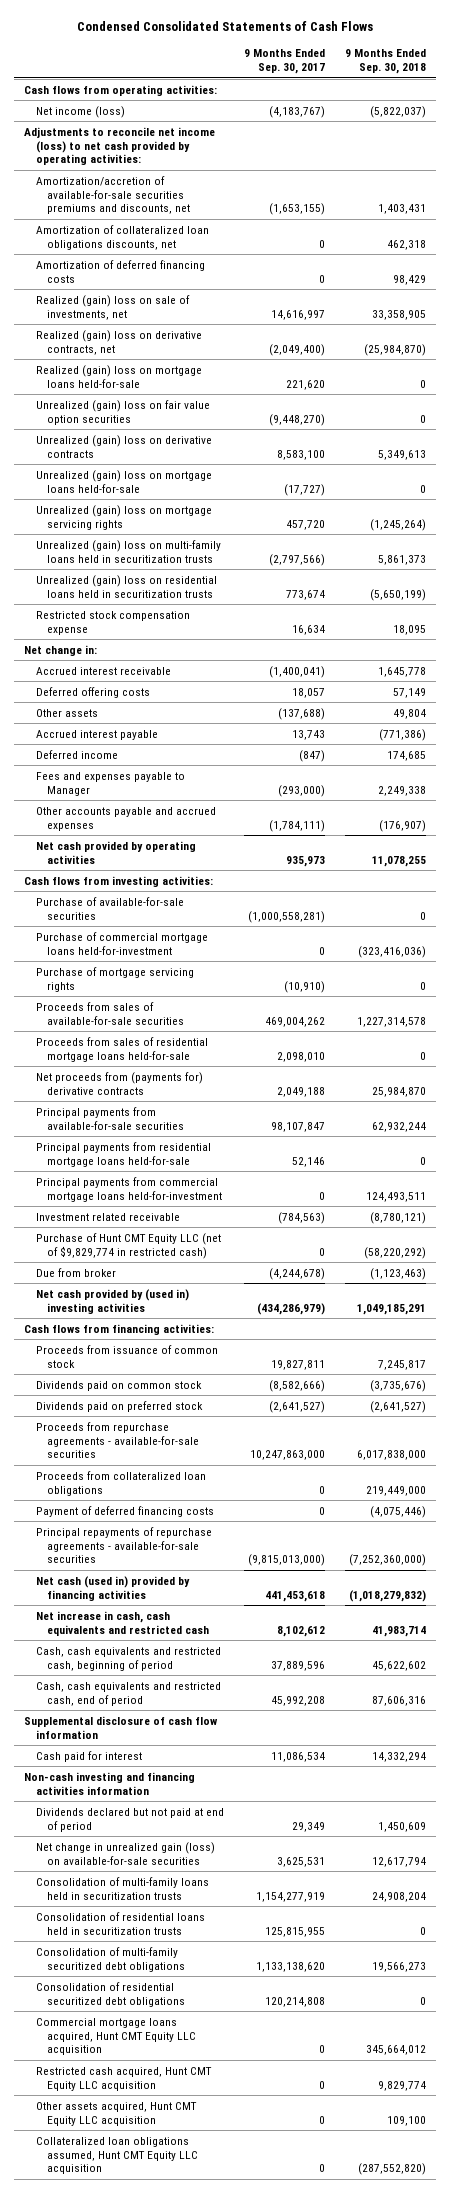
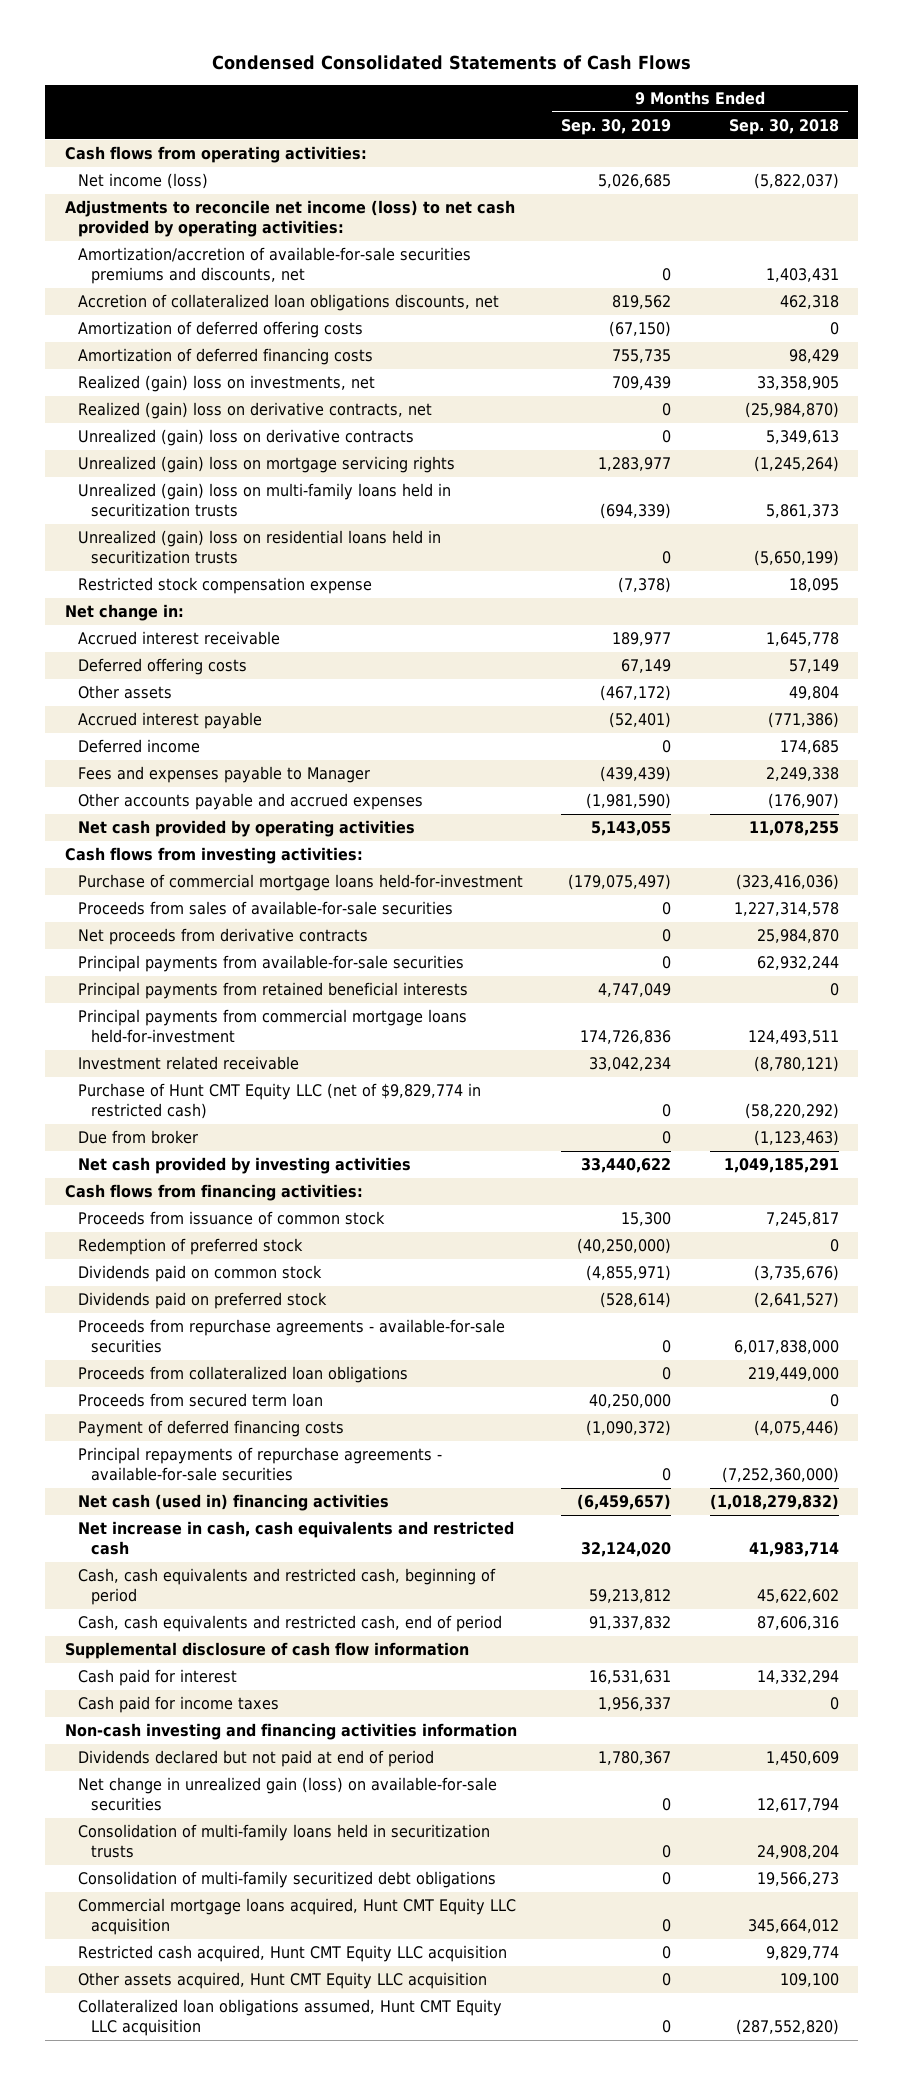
[243,49,325,75] 9 Months Ended Sep. 30, 2017 -> none
none -> [561,118,672,135] Sep. 30, 2019
[35,224,209,250] Amortization of collateralized loan obligations discounts, net -> [77,294,499,312] Accretion of collateralized loan obligations discounts, net
none -> [77,321,363,339] Amortization of deferred offering costs
[35,294,190,320] Realized (gain) loss on sale of investments, net -> [77,375,375,393] Realized (gain) loss on investments, net
[35,364,202,388] Realized (gain) loss on mortgage loans held-for-sale -> none
[35,399,210,425] Unrealized (gain) loss on fair value option securities -> none
[35,469,212,493] Unrealized (gain) loss on mortgage loans held-for-sale -> none
[35,896,184,920] Purchase of available-for-sale securities -> none
[35,966,194,992] Purchase of mortgage servicing rights -> none
[35,1036,208,1062] Proceeds from sales of residential mortgage loans held-for-sale -> none
[35,1071,203,1095] Net proceeds from (payments for) derivative contracts -> [77,928,368,946] Net proceeds from derivative contracts
[35,1141,211,1167] Principal payments from residential mortgage loans held-for-sale -> none
none -> [77,982,468,1000] Principal payments from retained beneficial interests
[35,1288,189,1314] Net cash provided by (used in) investing activities -> [77,1157,411,1175] Net cash provided by investing activities
none -> [77,1238,303,1256] Redemption of preferred stock
none -> [77,1393,323,1408] Proceeds from secured term loan
[35,1575,190,1601] Net cash (used in) provided by financing activities -> [77,1494,389,1512] Net cash (used in) financing activities
none -> [77,1696,279,1714] Cash paid for income taxes
[35,1911,205,1935] Consolidation of residential loans held in securitization trusts -> none
[35,1981,186,2007] Consolidation of residential securitized debt obligations -> none

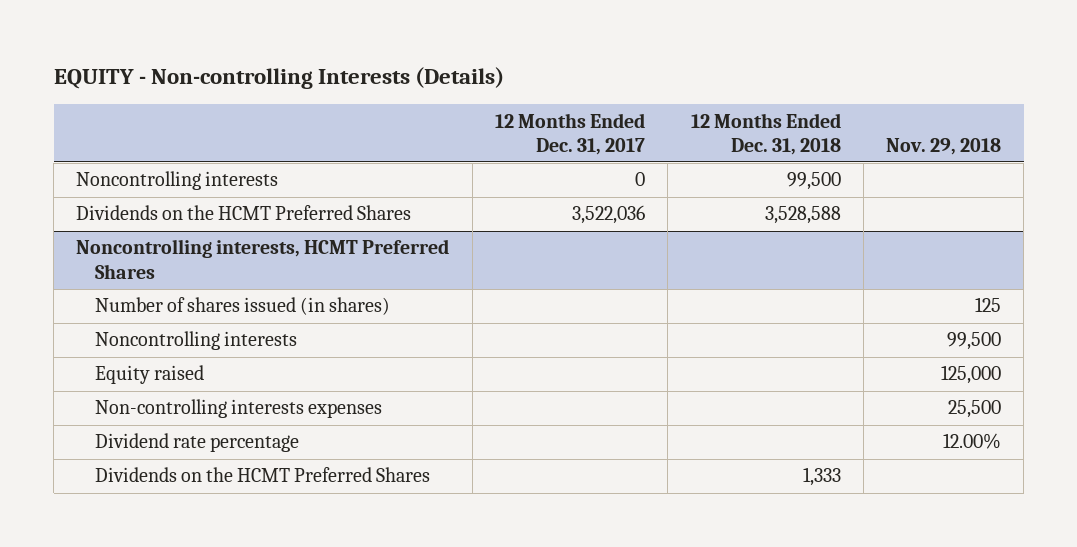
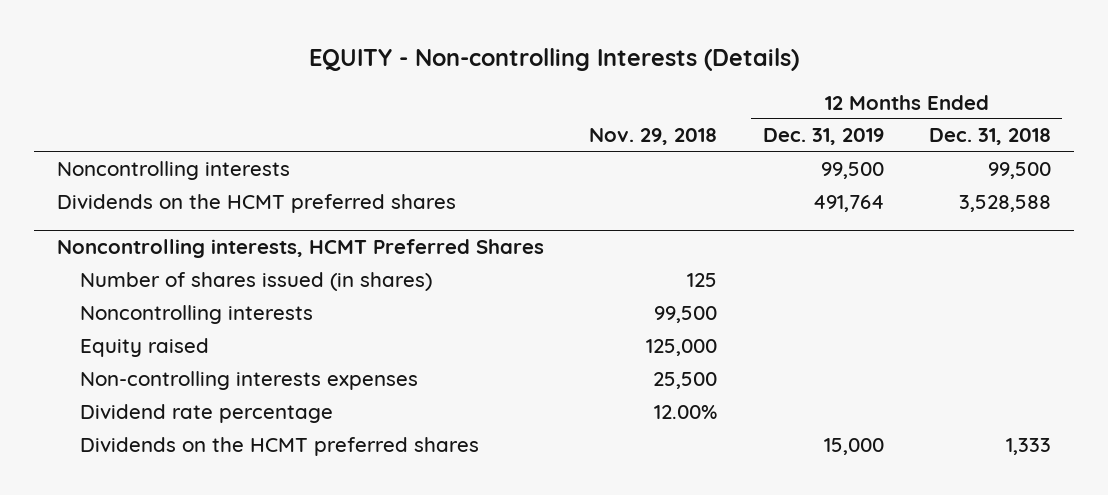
[494,112,645,155] 12 Months Ended Dec. 31, 2017 -> none
none -> [762,128,884,146] Dec. 31, 2019
[76,205,412,221] Dividends on the HCMT Preferred Shares -> [56,193,456,213] Dividends on the HCMT preferred shares
[94,467,430,483] Dividends on the HCMT Preferred Shares -> [80,436,480,456] Dividends on the HCMT preferred shares

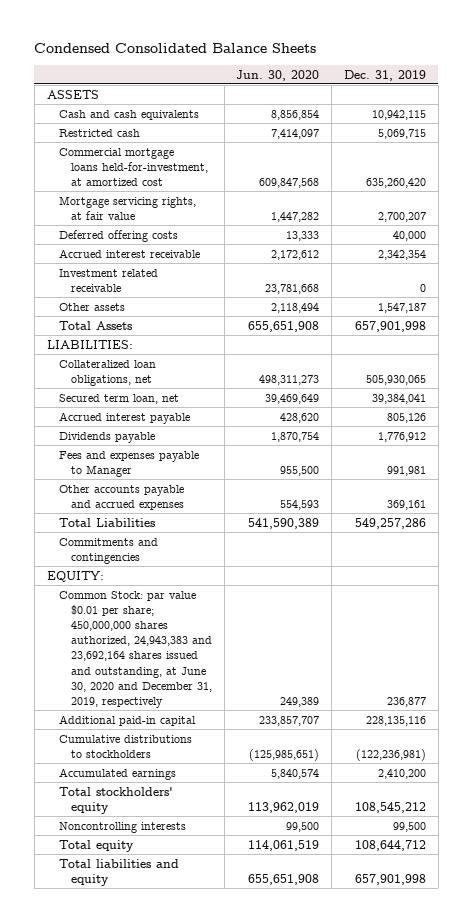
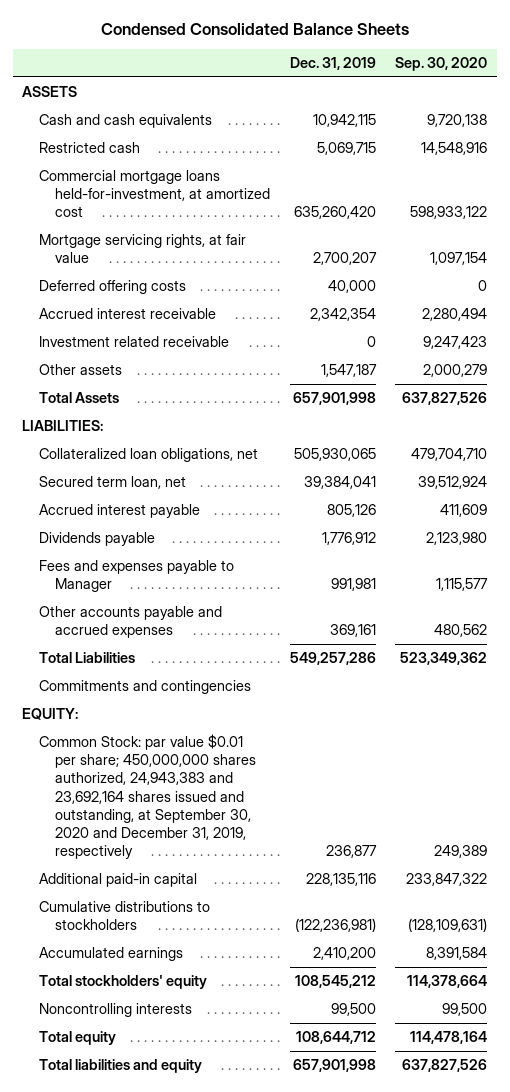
[236,69,320,81] Jun. 30, 2020 -> none
none -> [395,56,488,71] Sep. 30, 2020
[58,590,212,709] Common Stock: par value $0.01 per share; 450,000,000 shares authorized, 24,943,383 and 23,692,164 shares issued and outstanding, at June 30, 2020 and December 31, 2019, respectively -> [38,734,257,860] Common Stock: par value $0.01 per share; 450,000,000 shares authorized, 24,943,383 and 23,692,164 shares issued and outstanding, at September 30, 2020 and December 31, 2019, respectively

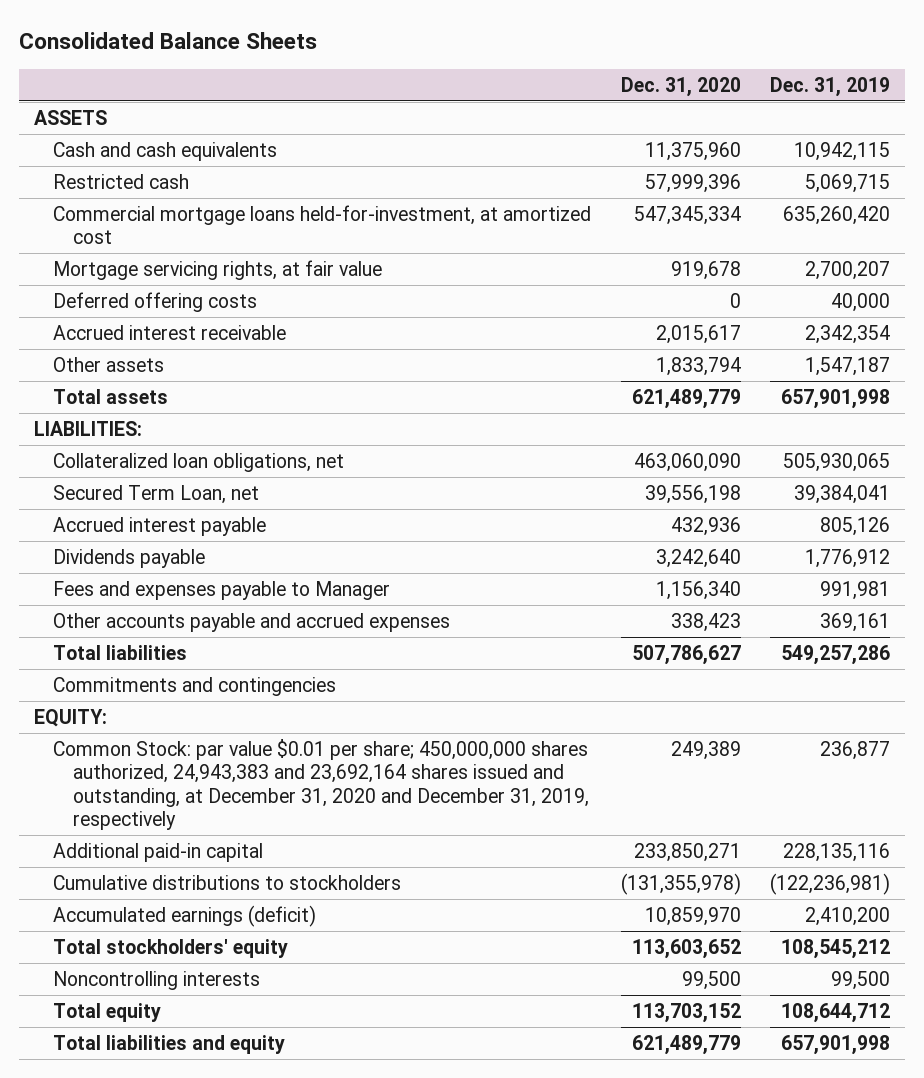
[100,22,409,35] Condensed Consolidated Balance Sheets -> [18,32,317,50] Consolidated Balance Sheets
[395,56,488,71] Sep. 30, 2020 -> none
none -> [620,76,741,97] Dec. 31, 2020
[38,336,229,348] Investment related receivable -> none
[38,392,119,404] Total Assets -> [53,388,169,404] Total assets
[38,476,186,490] Secured term loan, net -> [53,484,260,504] Secured Term Loan, net
[38,652,135,664] Total Liabilities -> [53,644,188,660] Total liabilities
[38,734,257,860] Common Stock: par value $0.01 per share; 450,000,000 shares authorized, 24,943,383 and 23,692,164 shares issued and outstanding, at September 30, 2020 and December 31, 2019, respectively -> [53,738,589,831] Common Stock: par value $0.01 per share; 450,000,000 shares authorized, 24,943,383 and 23,692,164 shares issued and outstanding, at December 31, 2020 and December 31, 2019, respectively
[38,947,183,962] Accumulated earnings -> [53,904,317,927] Accumulated earnings (deficit)

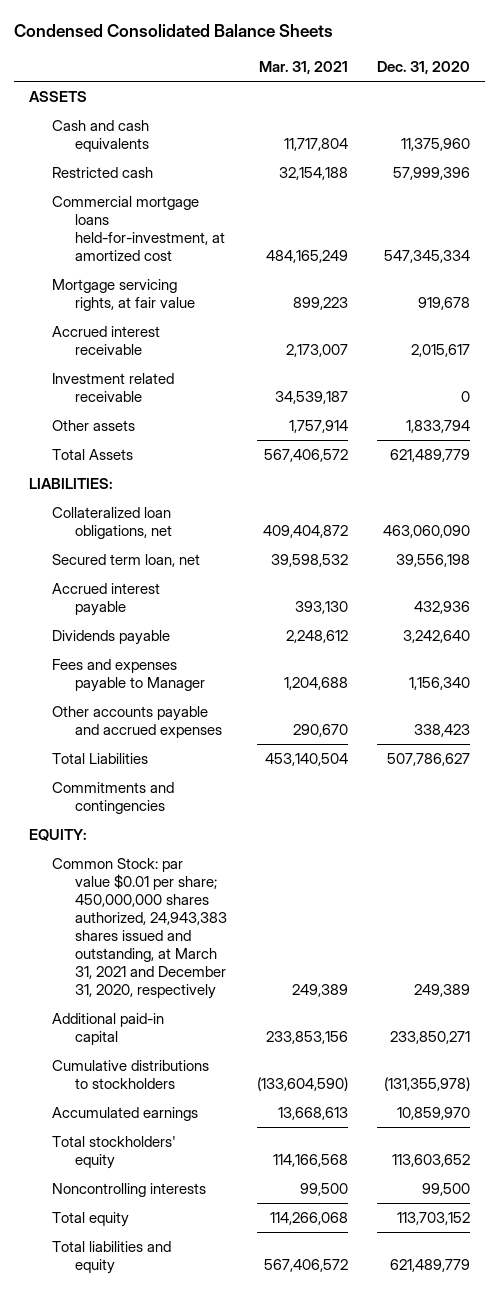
[18,32,317,50] Consolidated Balance Sheets -> [14,24,334,38] Condensed Consolidated Balance Sheets
[770,76,891,97] Dec. 31, 2019 -> none
none -> [258,61,348,75] Mar. 31, 2021
[53,291,258,312] Deferred offering costs -> none
none -> [52,372,175,402] Investment related receivable
[53,388,169,404] Total assets -> [52,448,134,460] Total Assets
[53,484,260,504] Secured Term Loan, net -> [52,553,201,567] Secured term loan, net
[53,644,188,660] Total liabilities -> [52,752,149,764] Total Liabilities
[53,738,589,831] Common Stock: par value $0.01 per share; 450,000,000 shares authorized, 24,943,383 and 23,692,164 shares issued and outstanding, at December 31, 2020 and December 31, 2019, respectively -> [52,857,228,999] Common Stock: par value $0.01 per share; 450,000,000 shares authorized, 24,943,383 shares issued and outstanding, at March 31, 2021 and December 31, 2020, respectively
[53,904,317,927] Accumulated earnings (deficit) -> [52,1106,199,1121] Accumulated earnings

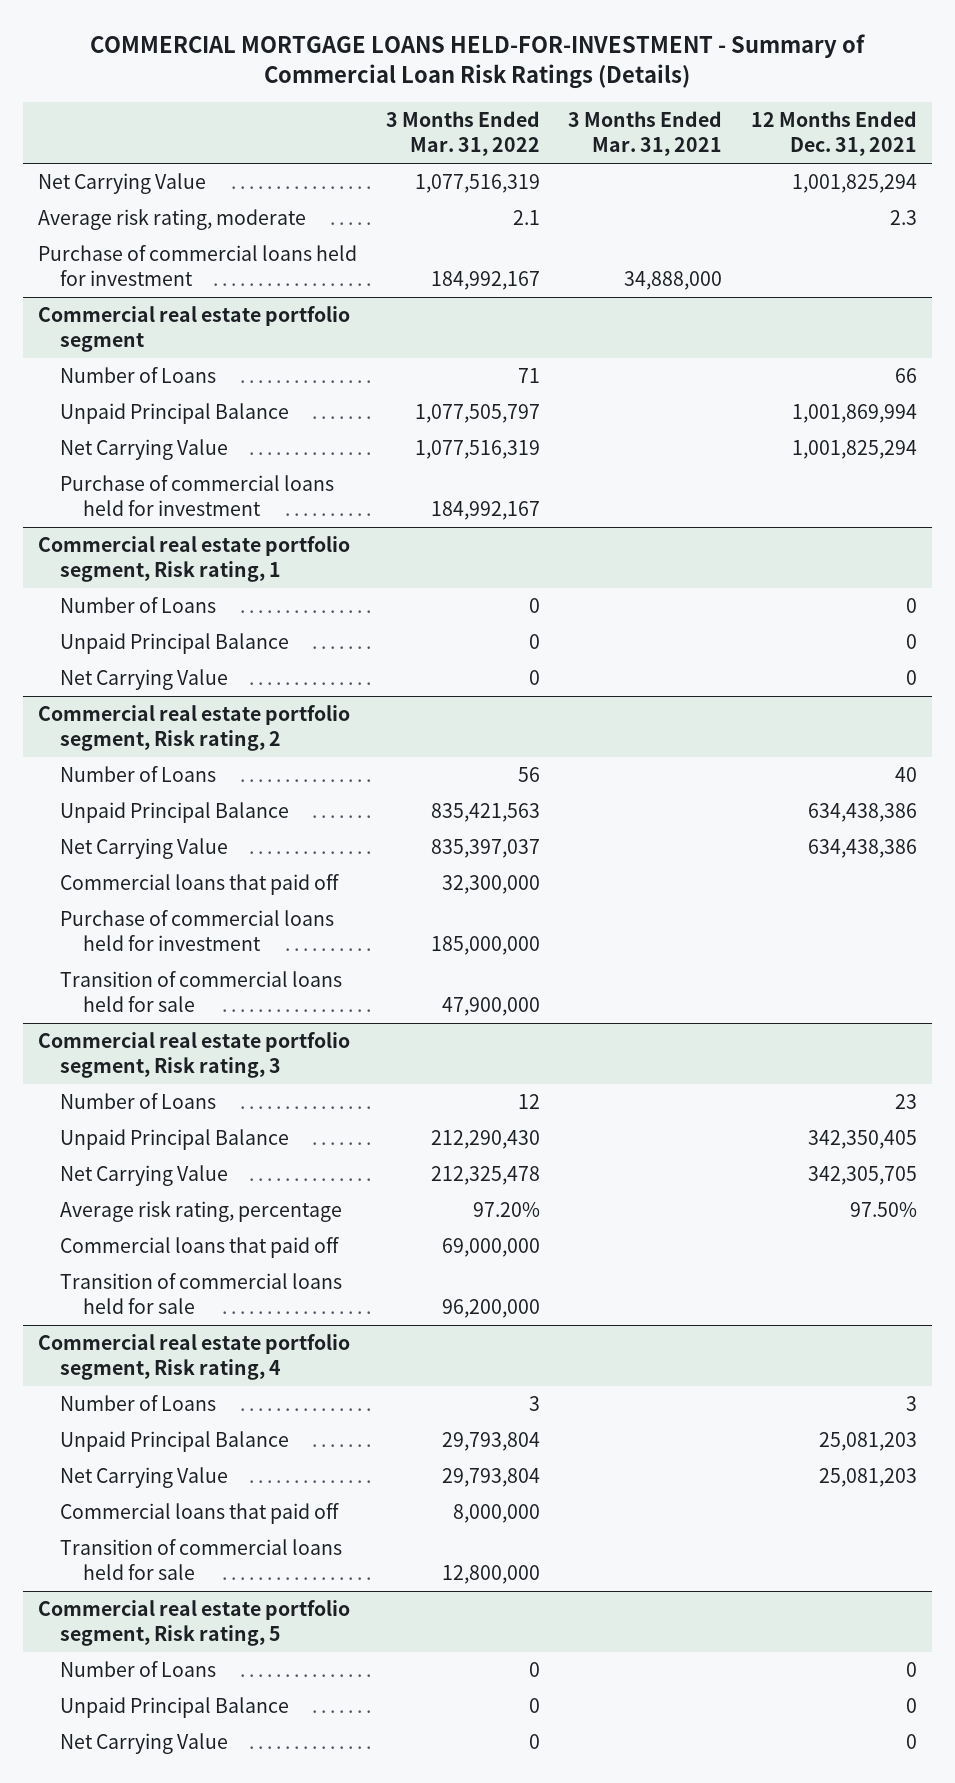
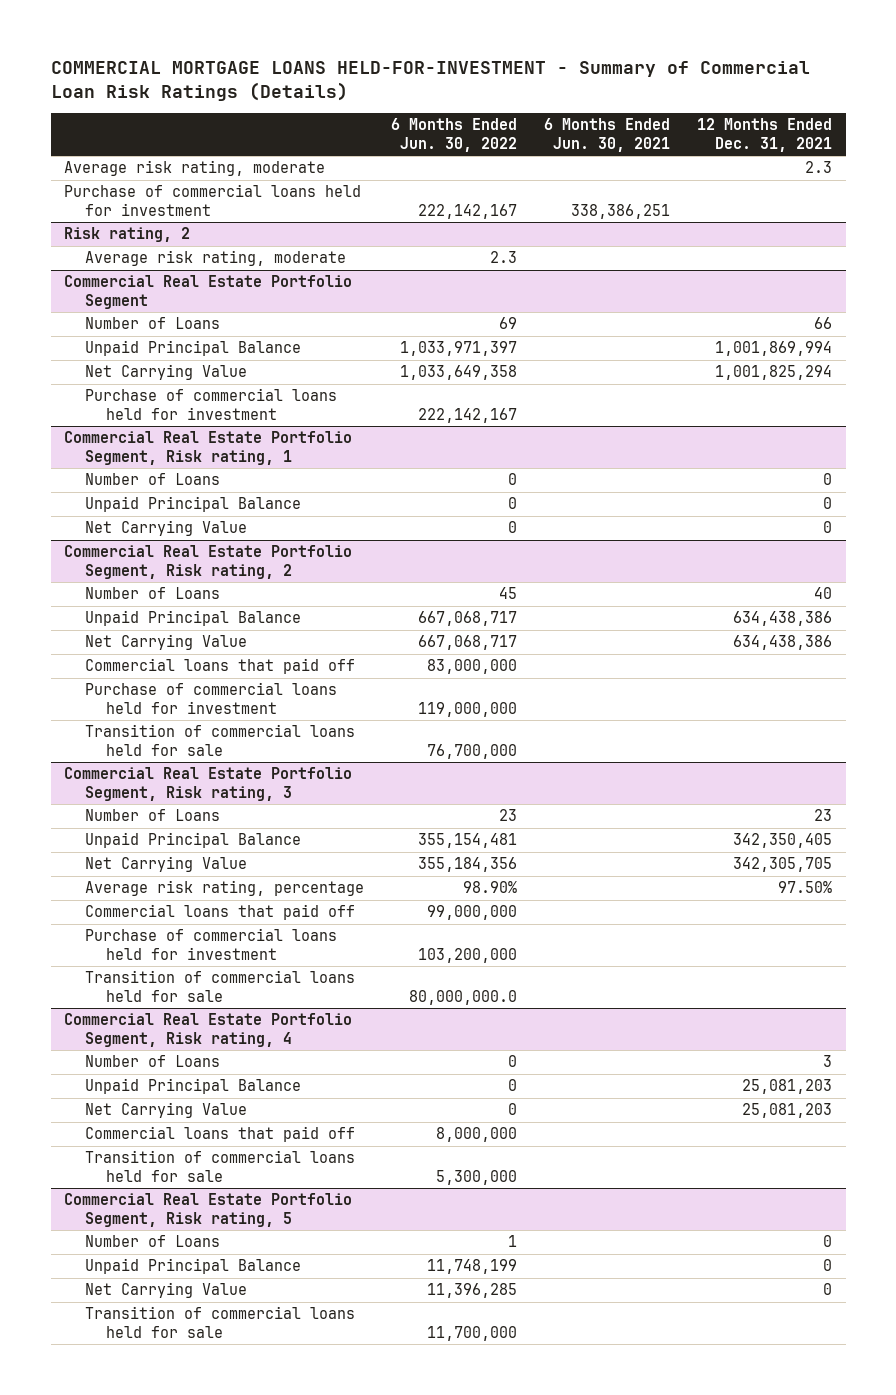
[385,111,540,157] 3 Months Ended Mar. 31, 2022 -> none
[568,111,723,157] 3 Months Ended Mar. 31, 2021 -> none
none -> [390,117,517,152] 6 Months Ended Jun. 30, 2022
none -> [544,117,671,152] 6 Months Ended Jun. 30, 2021
[37,172,206,194] Net Carrying Value -> none
none -> [64,227,191,243] Risk rating, 2
none -> [84,250,346,267] Average risk rating, moderate
[37,305,350,352] Commercial real estate portfolio segment -> [64,275,353,310] Commercial Real Estate Portfolio Segment
[37,535,350,582] Commercial real estate portfolio segment, Risk rating, 1 -> [64,431,353,466] Commercial Real Estate Portfolio Segment, Risk rating, 1
[37,704,350,751] Commercial real estate portfolio segment, Risk rating, 2 -> [64,545,353,580] Commercial Real Estate Portfolio Segment, Risk rating, 2
[37,1031,350,1078] Commercial real estate portfolio segment, Risk rating, 3 -> [64,767,353,802] Commercial Real Estate Portfolio Segment, Risk rating, 3
none -> [84,928,337,961] Purchase of commercial loans held for investment
[37,1333,350,1380] Commercial real estate portfolio segment, Risk rating, 4 -> [64,1013,353,1048] Commercial Real Estate Portfolio Segment, Risk rating, 4
[37,1599,350,1646] Commercial real estate portfolio segment, Risk rating, 5 -> [64,1193,353,1228] Commercial Real Estate Portfolio Segment, Risk rating, 5
none -> [84,1306,355,1339] Transition of commercial loans held for sale

